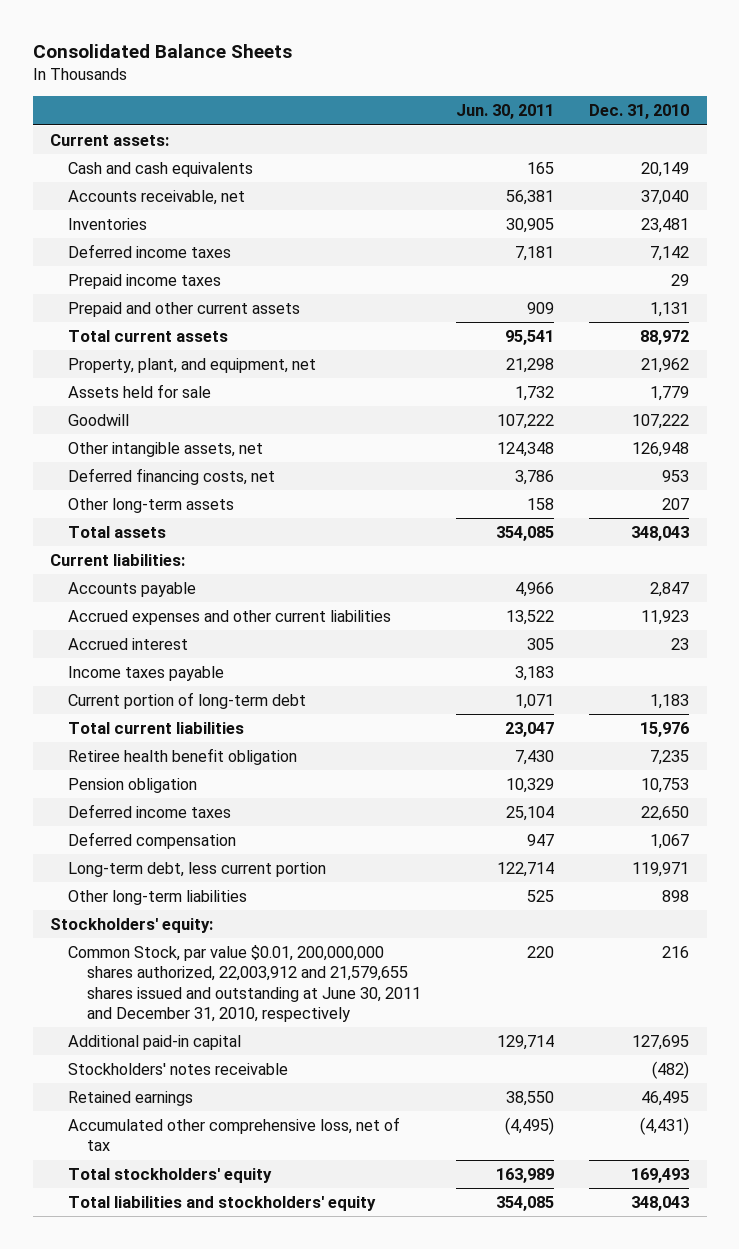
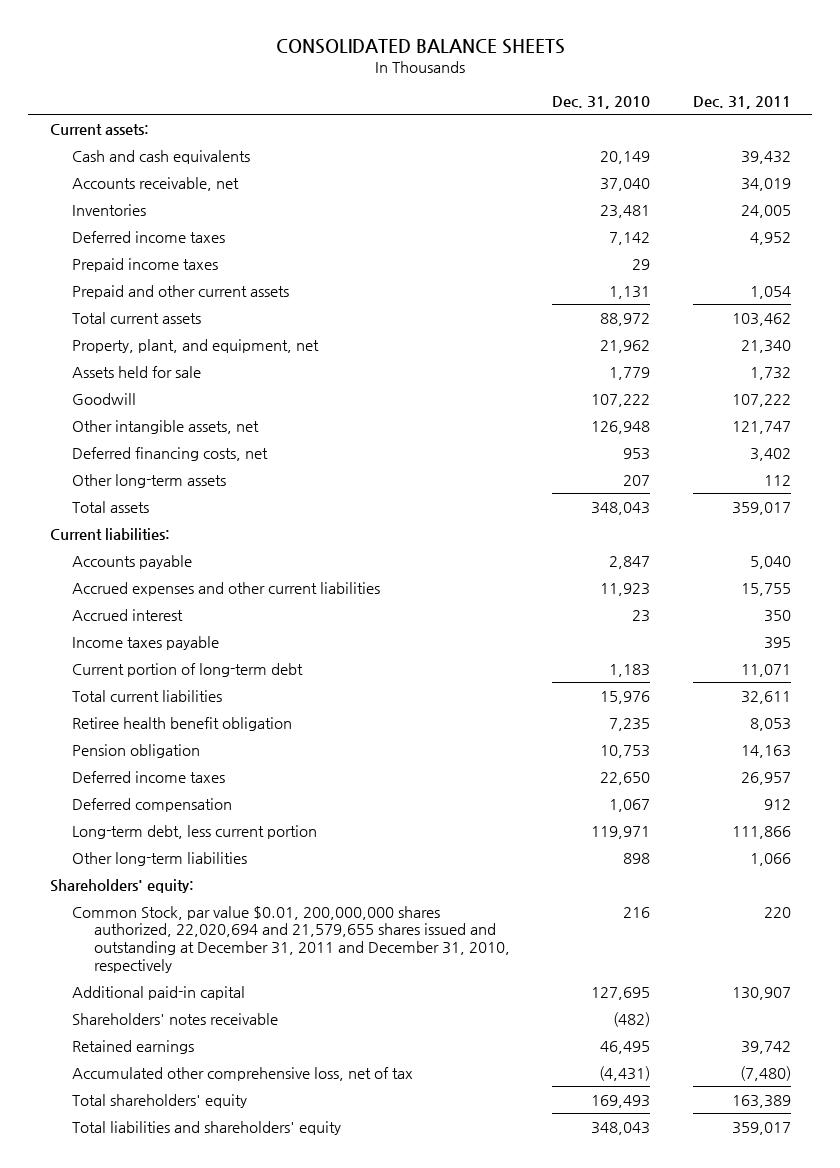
[32,44,292,59] Consolidated Balance Sheets -> [276,38,566,54] CONSOLIDATED BALANCE SHEETS
[455,104,554,120] Jun. 30, 2011 -> none
none -> [692,96,791,110] Dec. 31, 2011
[50,917,214,933] Stockholders' equity: -> none
none -> [49,878,194,893] Shareholders' equity:
[68,944,421,1022] Common Stock, par value $0.01, 200,000,000 shares authorized, 22,003,912 and 21,579,655 shares issued and outstanding at June 30, 2011 and December 31, 2010, respectively -> [71,905,511,973] Common Stock, par value $0.01, 200,000,000 shares authorized, 22,020,694 and 21,579,655 shares issued and outstanding at December 31, 2011 and December 31, 2010, respectively
[68,1062,289,1075] Stockholders' notes receivable -> [71,1012,278,1025] Shareholders' notes receivable
[68,1167,273,1183] Total stockholders' equity -> [71,1093,247,1108] Total shareholders' equity
[68,1195,377,1211] Total liabilities and stockholders' equity -> [71,1120,341,1135] Total liabilities and shareholders' equity

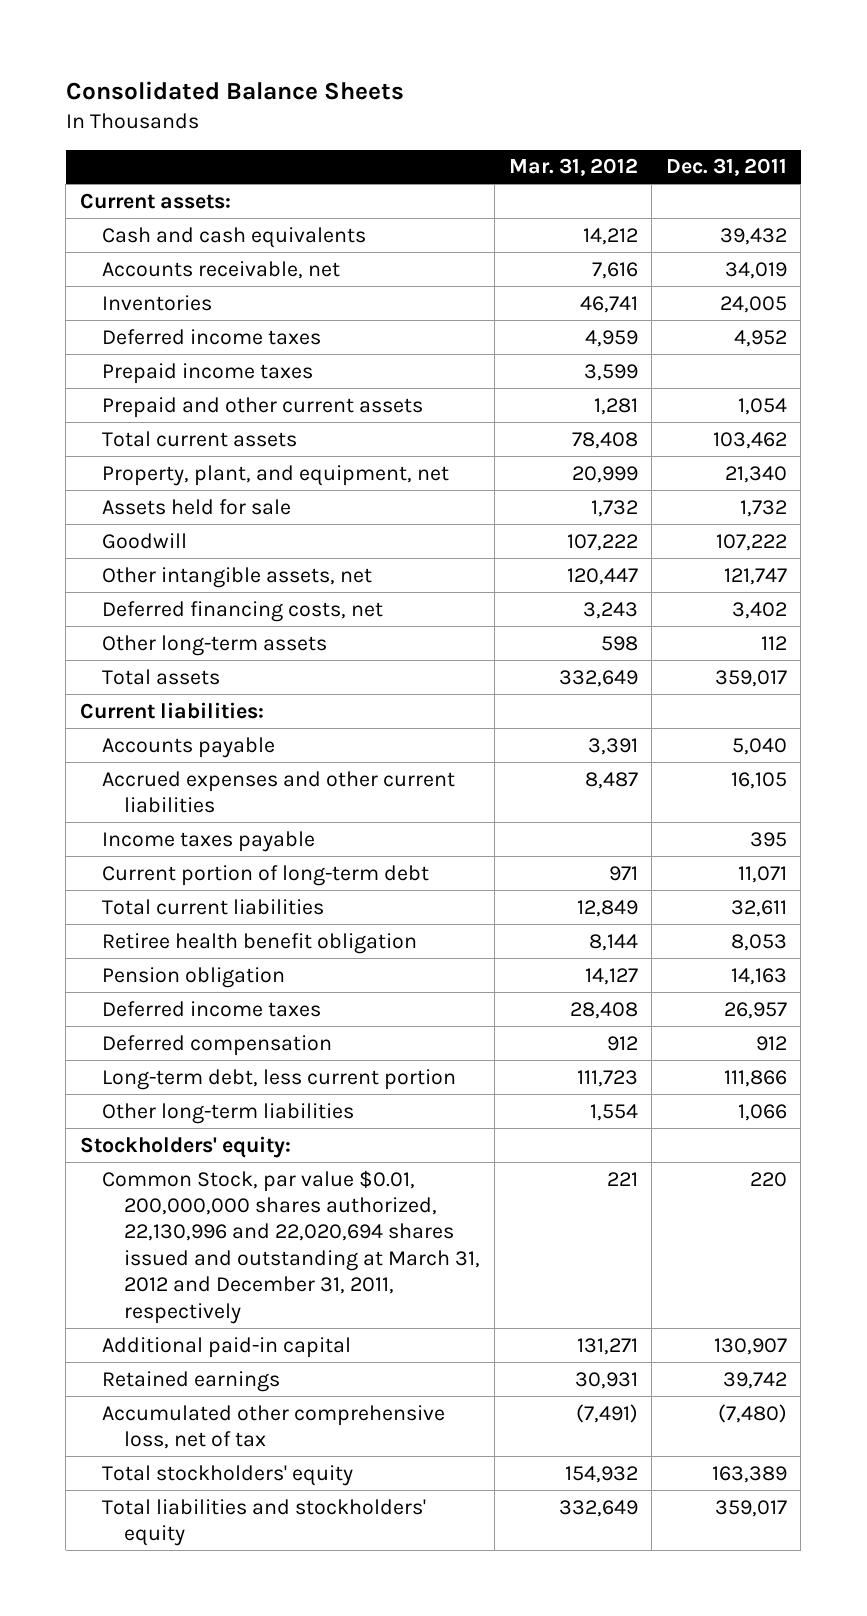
[276,38,566,54] CONSOLIDATED BALANCE SHEETS -> [65,81,404,101] Consolidated Balance Sheets
[552,96,651,110] Dec. 31, 2010 -> none
none -> [508,158,638,177] Mar. 31, 2012
[71,608,183,621] Accrued interest -> none
[740,582,791,596] 15,755 -> [730,771,787,789] 16,105
[49,878,194,893] Shareholders' equity: -> [79,1135,291,1158] Stockholders' equity:
[71,905,511,973] Common Stock, par value $0.01, 200,000,000 shares authorized, 22,020,694 and 21,579,655 shares issued and outstanding at December 31, 2011 and December 31, 2010, respectively -> [102,1169,481,1324] Common Stock, par value $0.01, 200,000,000 shares authorized, 22,130,996 and 22,020,694 shares issued and outstanding at March 31, 2012 and December 31, 2011, respectively
[71,1012,278,1025] Shareholders' notes receivable -> none
[71,1093,247,1108] Total shareholders' equity -> [102,1464,354,1486] Total stockholders' equity
[71,1120,341,1135] Total liabilities and shareholders' equity -> [102,1498,427,1546] Total liabilities and stockholders' equity

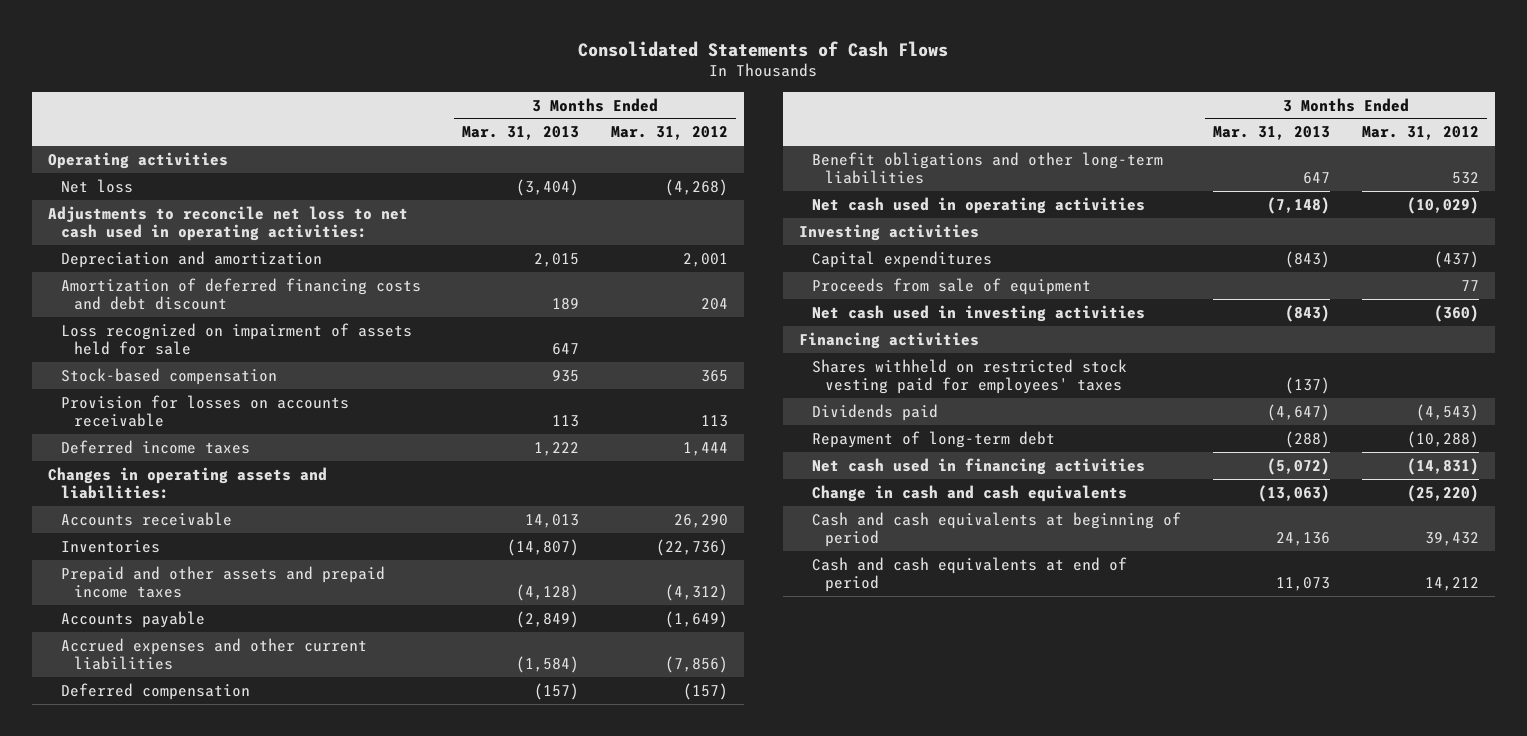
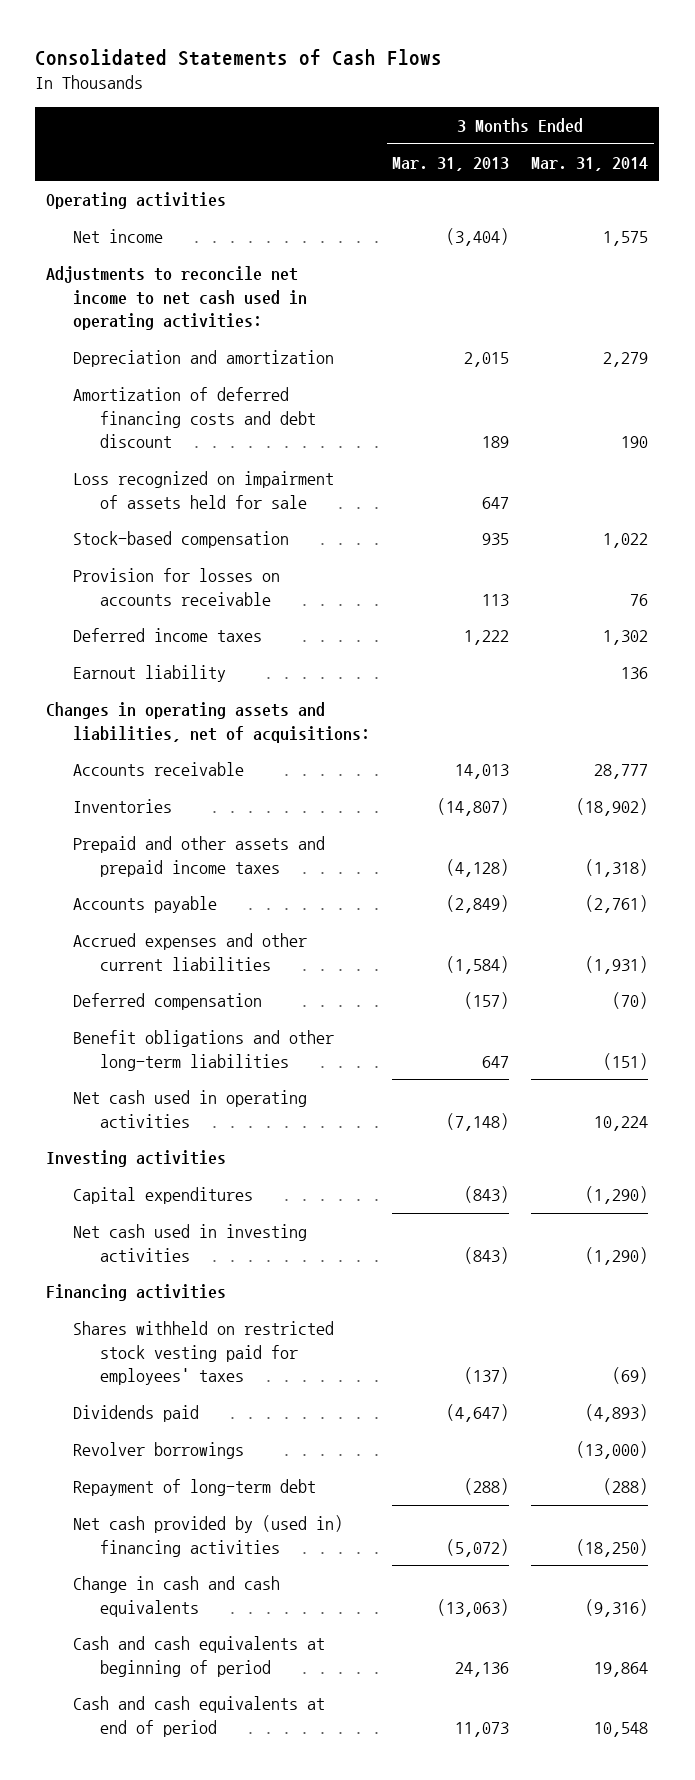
[611,126,729,141] Mar. 31, 2012 -> none
none -> [531,156,649,171] Mar. 31, 2014
[60,178,133,193] Net loss -> [73,229,164,244] Net income
[47,205,408,241] Adjustments to reconcile net loss to net cash used in operating activities: -> [46,266,308,331] Adjustments to reconcile net income to net cash used in operating activities:
none -> [73,665,227,683] Earnout liability
[47,466,327,499] Changes in operating assets and liabilities: -> [46,702,371,743] Changes in operating assets and liabilities, net of acquisitions:
[812,277,1092,295] Proceeds from sale of equipment -> none
none -> [73,1442,245,1460] Revolver borrowings
[812,457,1146,475] Net cash used in financing activities -> [73,1515,344,1557] Net cash provided by (used in) financing activities

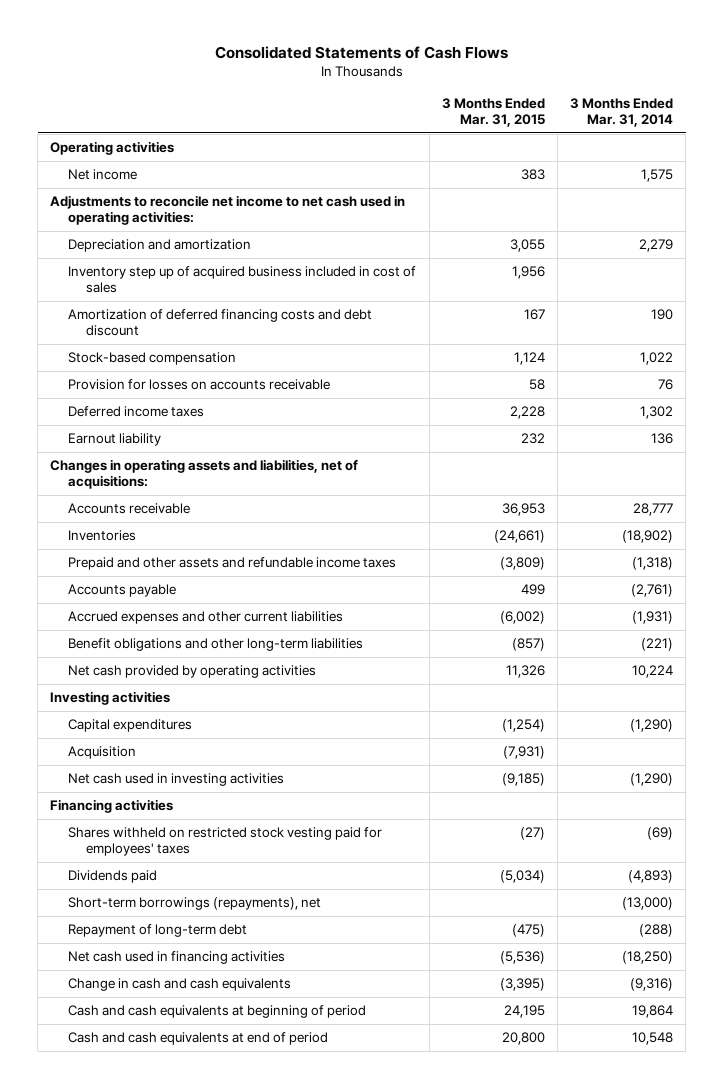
[392,156,510,171] Mar. 31, 2013 -> none
none -> [441,97,545,128] 3 Months Ended Mar. 31, 2015
none -> [68,266,417,294] Inventory step up of acquired business included in cost of sales
[73,471,335,509] Loss recognized on impairment of assets held for sale -> none
[73,836,326,877] Prepaid and other assets and prepaid income taxes -> [68,557,397,571] Prepaid and other assets and refundable income taxes
[73,993,263,1011] Deferred compensation -> none
[603,1052,649,1070] (151) -> [640,638,673,652] (221)
[73,1090,308,1128] Net cash used in operating activities -> [68,665,317,679] Net cash provided by operating activities
none -> [68,746,137,760] Acquisition
[73,1442,245,1460] Revolver borrowings -> [68,897,322,911] Short-term borrowings (repayments), net
[73,1515,344,1557] Net cash provided by (used in) financing activities -> [68,951,286,965] Net cash used in financing activities

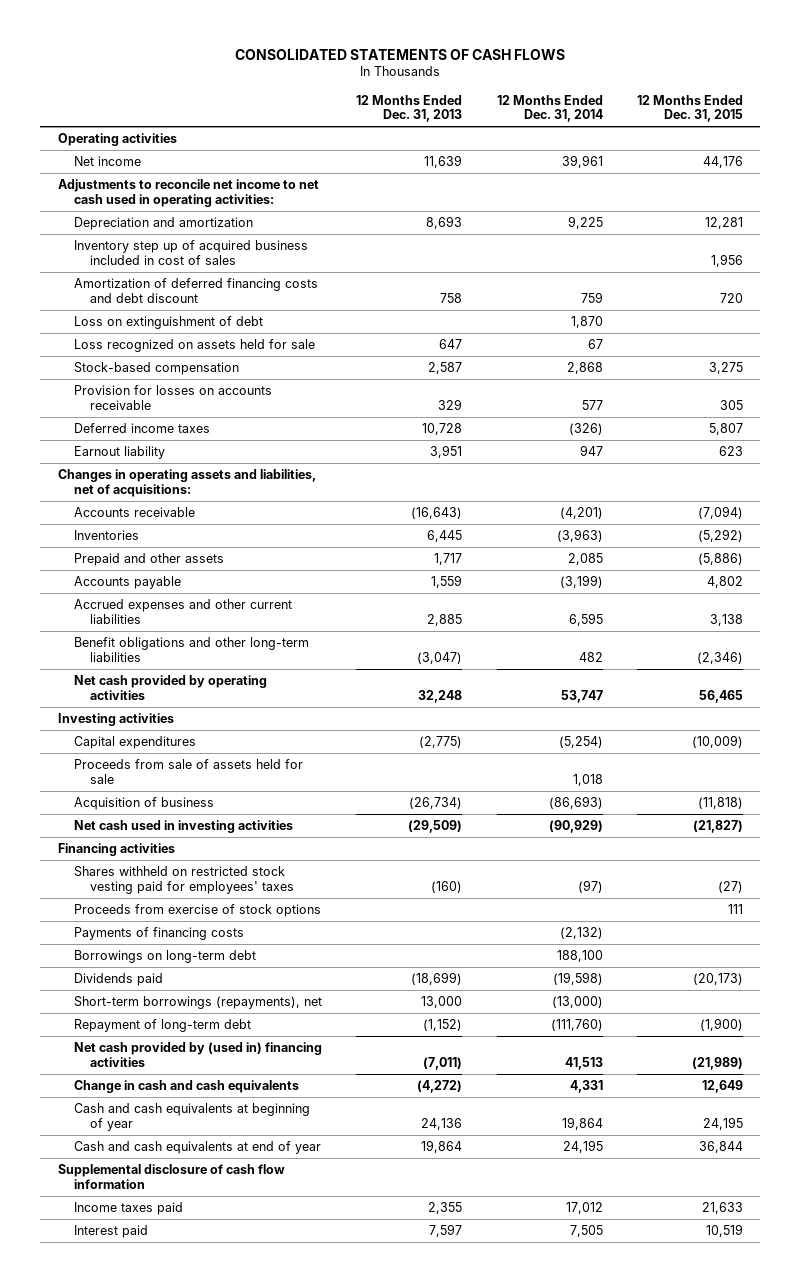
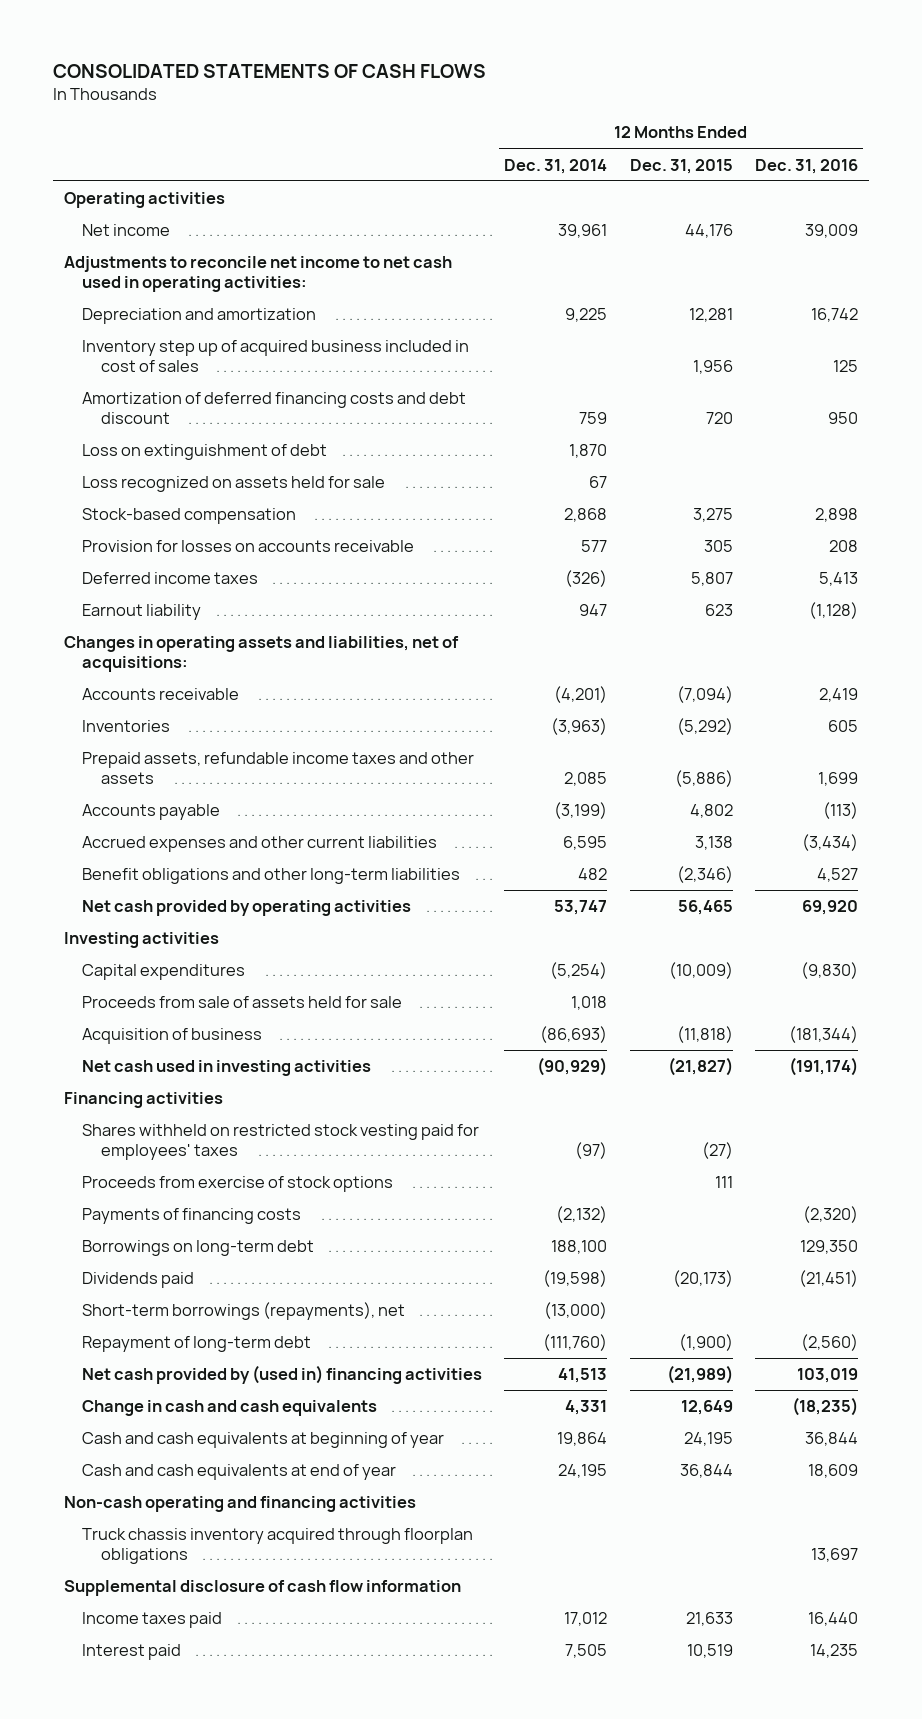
[356,94,463,123] 12 Months Ended Dec. 31, 2013 -> none
none -> [754,158,858,174] Dec. 31, 2016
[74,553,225,567] Prepaid and other assets -> [82,751,475,784] Prepaid assets, refundable income taxes and other assets
none -> [63,1495,416,1512] Non-cash operating and financing activities
none -> [82,1527,474,1564] Truck chassis inventory acquired through floorplan obligations

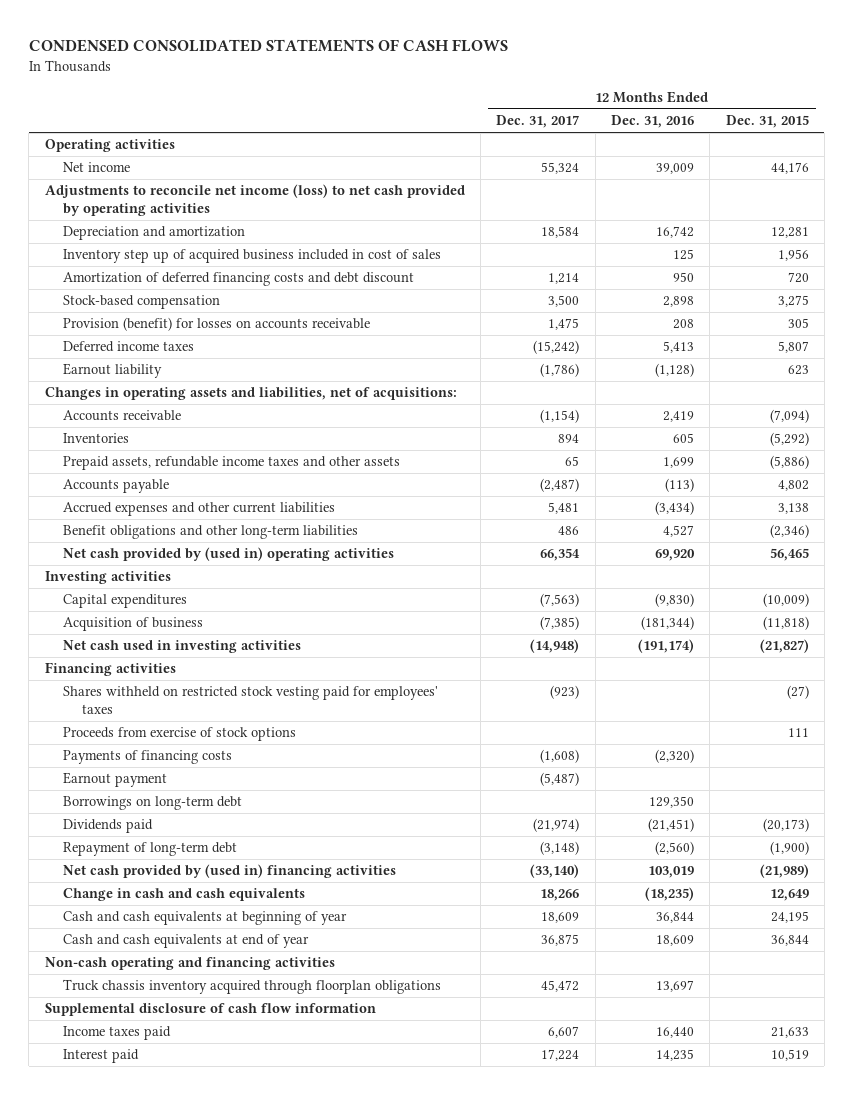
[52,64,486,79] CONSOLIDATED STATEMENTS OF CASH FLOWS -> [28,39,508,53] CONDENSED CONSOLIDATED STATEMENTS OF CASH FLOWS
[504,158,608,174] Dec. 31, 2014 -> none
none -> [496,115,580,129] Dec. 31, 2017
[63,255,452,292] Adjustments to reconcile net income to net cash used in operating activities: -> [44,184,465,216] Adjustments to reconcile net income (loss) to net cash provided by operating activities
[82,443,328,460] Loss on extinguishment of debt -> none
[82,475,386,492] Loss recognized on assets held for sale -> none
[82,539,415,552] Provision for losses on accounts receivable -> [63,317,371,332] Provision (benefit) for losses on accounts receivable
[82,899,412,916] Net cash provided by operating activities -> [63,547,395,562] Net cash provided by (used in) operating activities
[82,995,403,1008] Proceeds from sale of assets held for sale -> none
none -> [63,772,168,788] Earnout payment
[82,1301,406,1320] Short-term borrowings (repayments), net -> none

